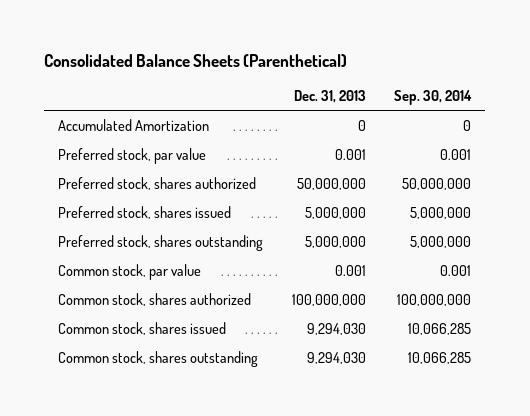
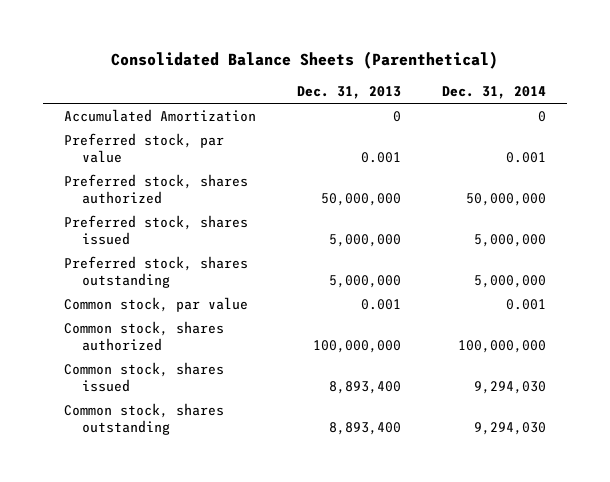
[394,90,473,106] Sep. 30, 2014 -> none
none -> [442,85,547,99] Dec. 31, 2014
[306,322,366,335] 9,294,030 -> [329,380,402,394] 8,893,400
[306,351,366,364] 9,294,030 -> [329,421,402,435] 8,893,400

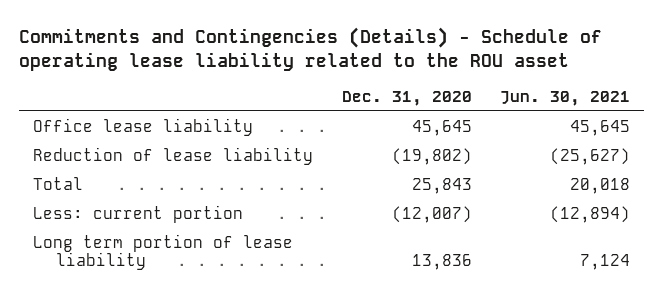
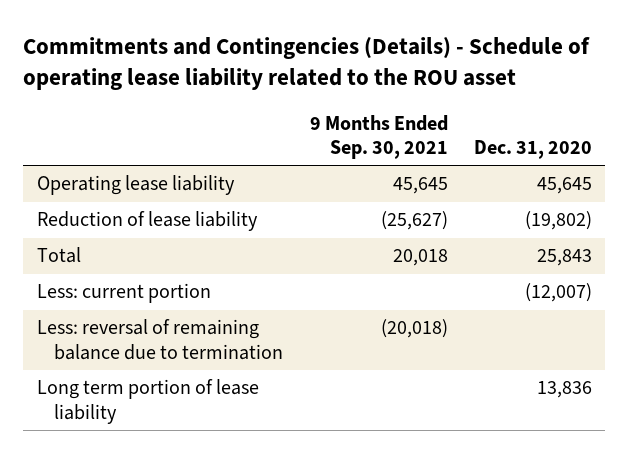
[500,90,631,106] Jun. 30, 2021 -> none
none -> [309,114,448,159] 9 Months Ended Sep. 30, 2021
[33,117,254,136] Office lease liability -> [36,175,235,196] Operating lease liability
none -> [36,319,284,360] Less: reversal of remaining balance due to termination

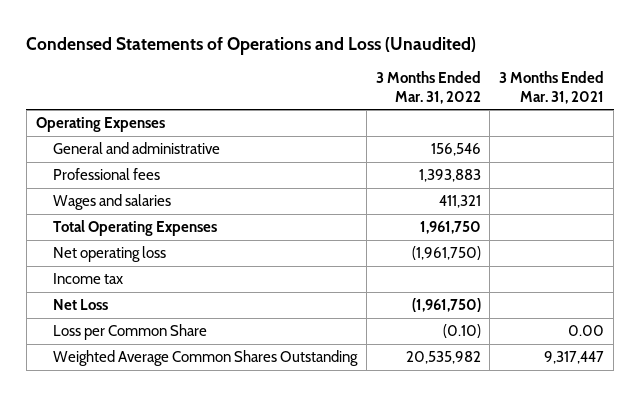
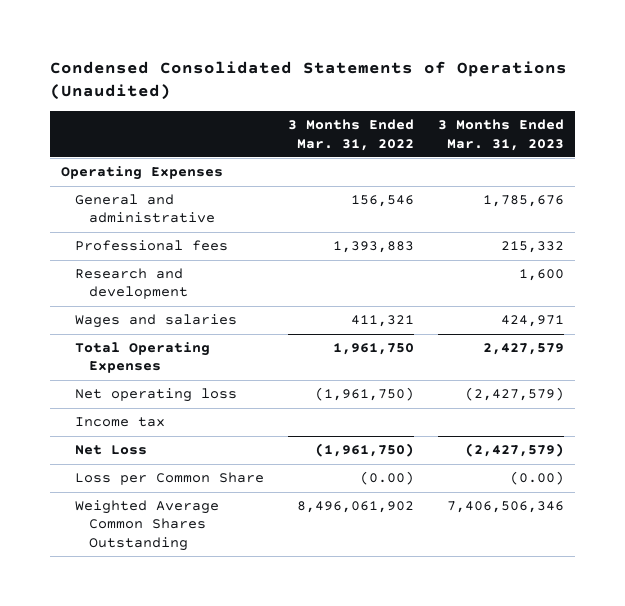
[26,36,477,55] Condensed Statements of Operations and Loss (Unaudited) -> [49,60,567,101] Condensed Consolidated Statements of Operations (Unaudited)
[499,71,605,104] 3 Months Ended Mar. 31, 2021 -> none
none -> [437,119,564,151] 3 Months Ended Mar. 31, 2023
none -> [75,268,189,300] Research and development
[442,324,481,339] (0.10) -> [360,471,415,486] (0.00)
[405,351,481,365] 20,535,982 -> [297,501,415,514] 8,496,061,902

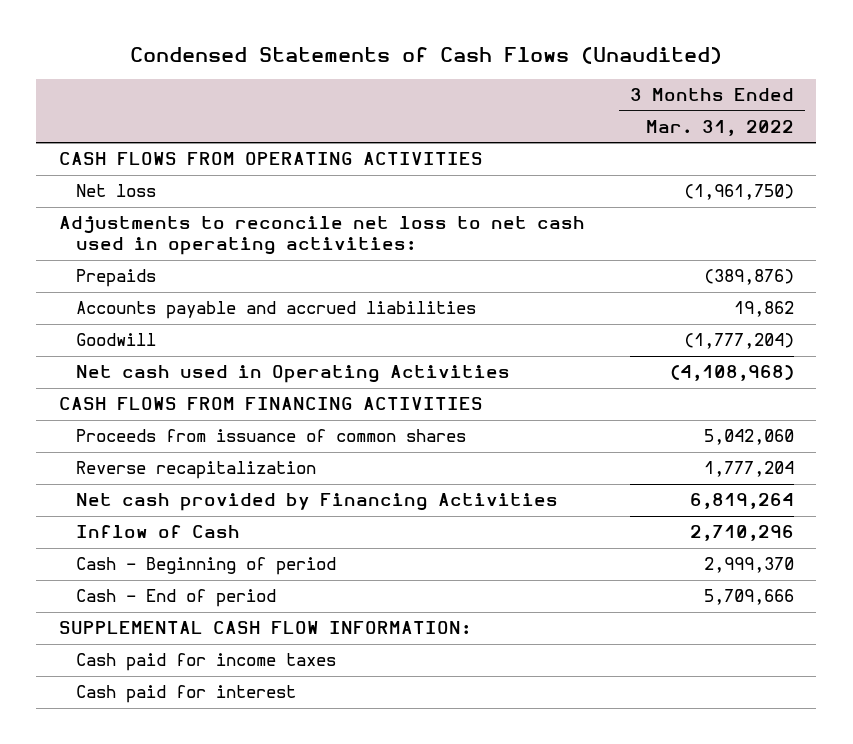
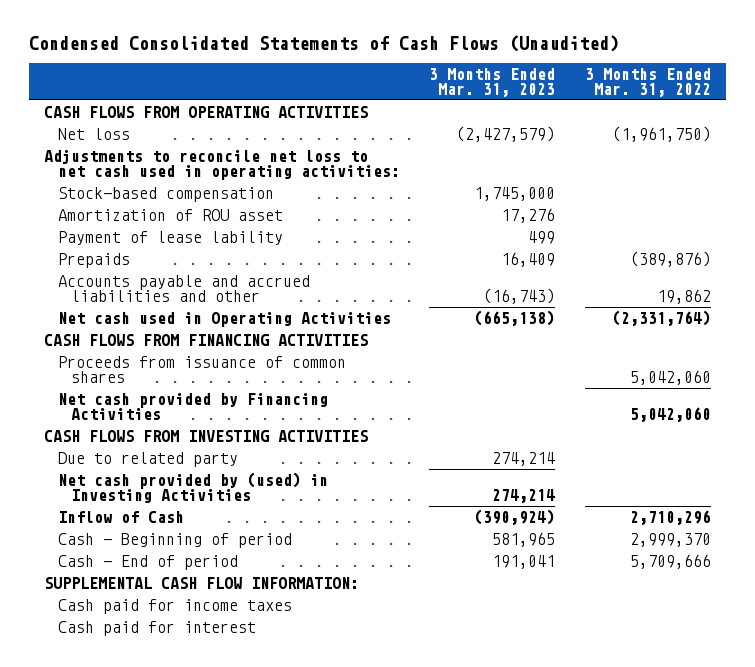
[130,47,723,65] Condensed Statements of Cash Flows (Unaudited) -> [29,34,620,52] Condensed Consolidated Statements of Cash Flows (Unaudited)
none -> [429,67,556,97] 3 Months Ended Mar. 31, 2023
none -> [57,186,274,202] Stock-based compensation
none -> [57,208,283,221] Amortization of ROU asset
none -> [57,230,283,245] Payment of lease lability
[76,333,157,347] Goodwill -> none
[76,301,477,320] Accounts payable and accrued liabilities -> [57,274,310,303] Accounts payable and accrued liabilities and other
[669,365,794,382] (4,108,968) -> [611,309,711,326] (2,331,764)
[76,461,317,480] Reverse recapitalization -> none
[689,493,794,510] 6,819,264 -> [629,407,711,423] 5,042,060
none -> [44,429,369,442] CASH FLOWS FROM INVESTING ACTIVITIES
none -> [57,451,238,467] Due to related party
none -> [57,471,328,504] Net cash provided by (used) in Investing Activities

